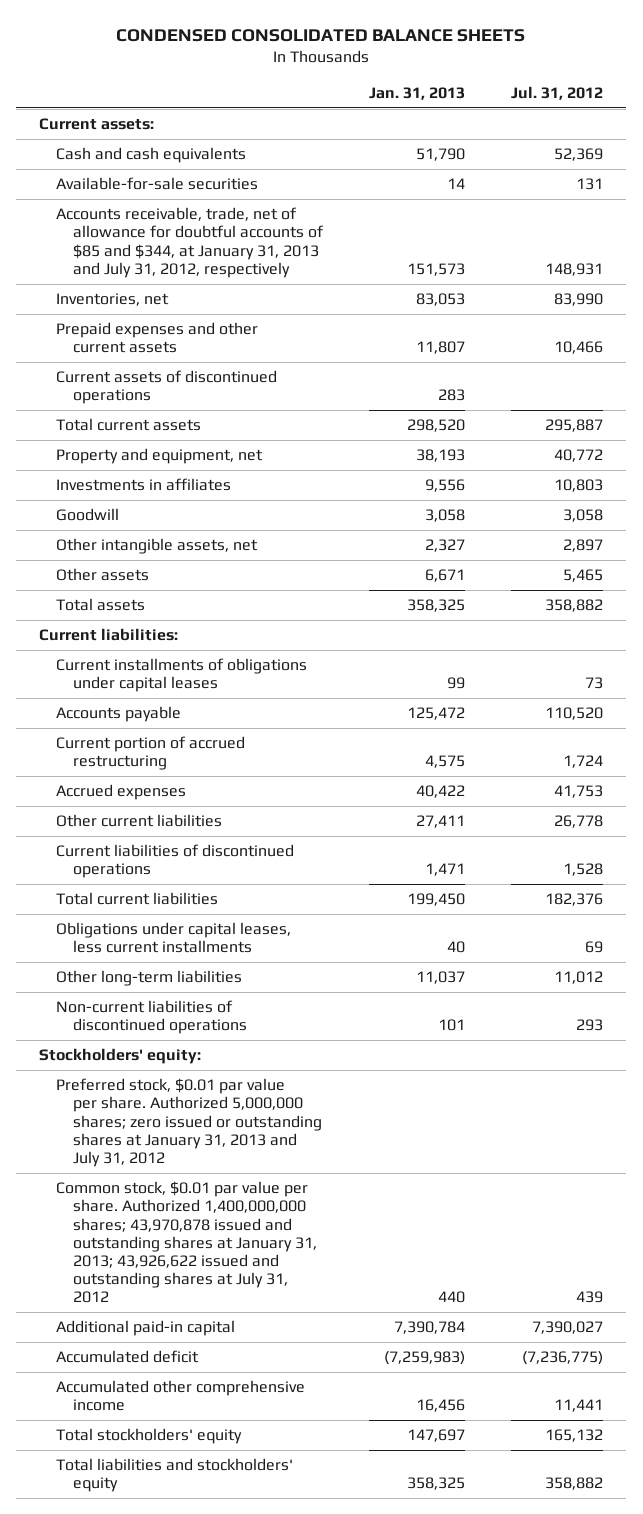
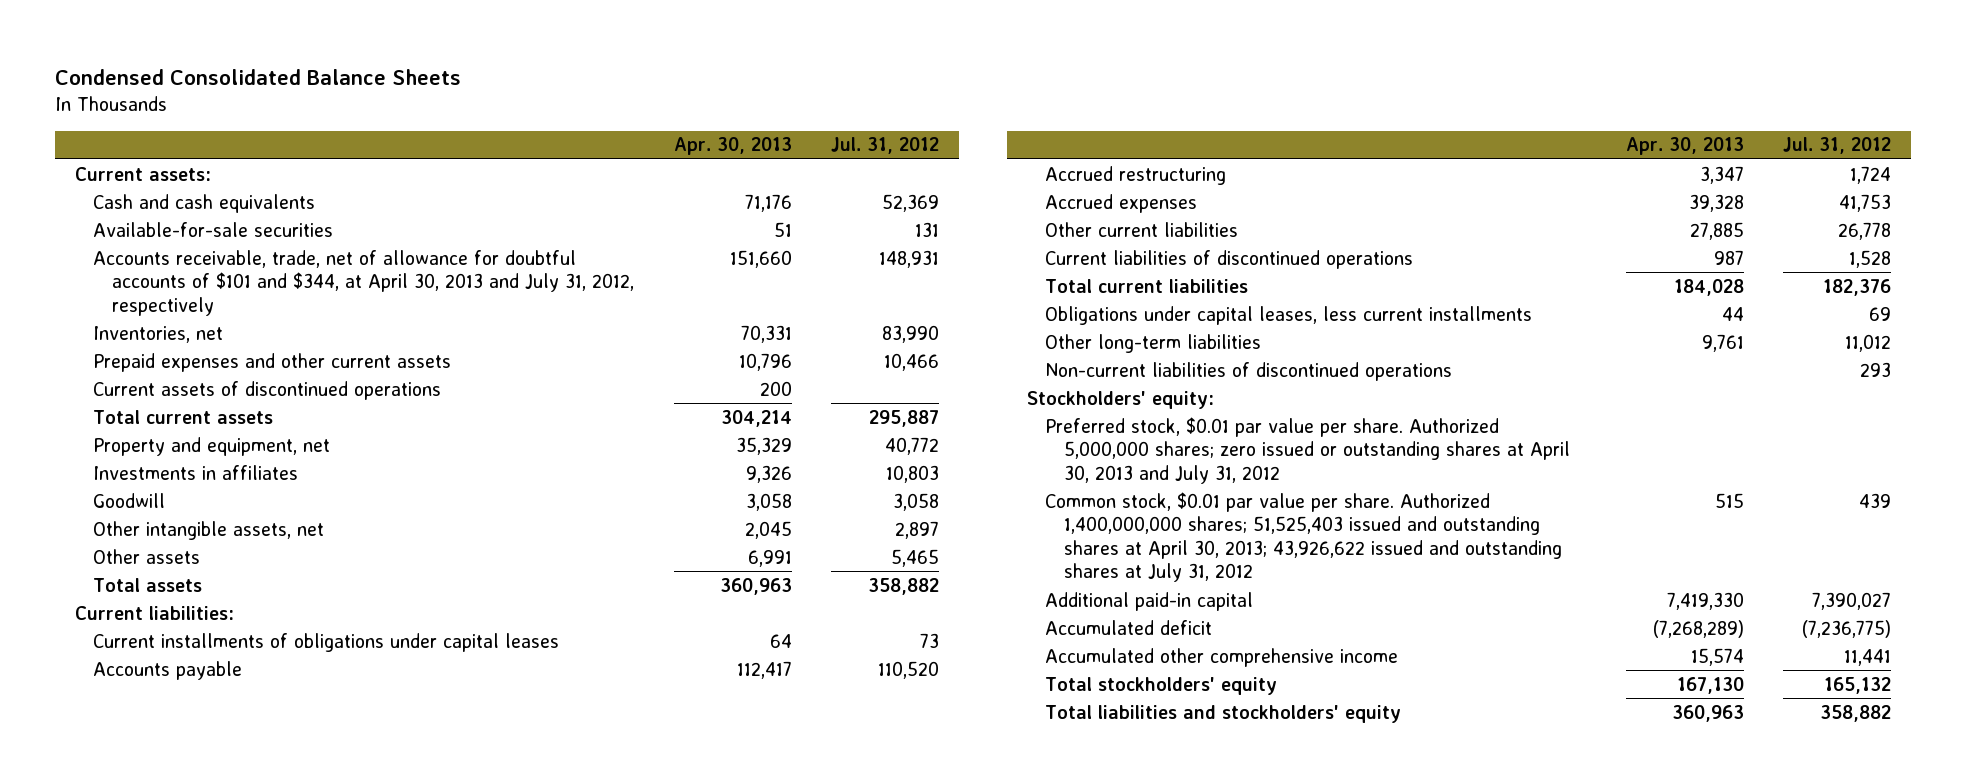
[116,28,526,42] CONDENSED CONSOLIDATED BALANCE SHEETS -> [55,69,462,86] Condensed Consolidated Balance Sheets
[368,86,465,100] Jan. 31, 2013 -> none
none -> [673,137,792,156] Apr. 30, 2013
[56,207,324,278] Accounts receivable, trade, net of allowance for doubtful accounts of $85 and $344, at January 31, 2013 and July 31, 2012, respectively -> [93,249,635,316] Accounts receivable, trade, net of allowance for doubtful accounts of $101 and $344, at April 30, 2013 and July 31, 2012, respectively
[56,736,246,771] Current portion of accrued restructuring -> [1045,165,1227,185] Accrued restructuring
[56,1078,322,1168] Preferred stock, $0.01 par value per share. Authorized 5,000,000 shares; zero issued or outstanding shares at January 31, 2013 and July 31, 2012 -> [1045,416,1571,484] Preferred stock, $0.01 par value per share. Authorized 5,000,000 shares; zero issued or outstanding shares at April 30, 2013 and July 31, 2012
[56,1181,317,1304] Common stock, $0.01 par value per share. Authorized 1,400,000,000 shares; 43,970,878 issued and outstanding shares at January 31, 2013; 43,926,622 issued and outstanding shares at July 31, 2012 -> [1045,491,1563,583] Common stock, $0.01 par value per share. Authorized 1,400,000,000 shares; 51,525,403 issued and outstanding shares at April 30, 2013; 43,926,622 issued and outstanding shares at July 31, 2012

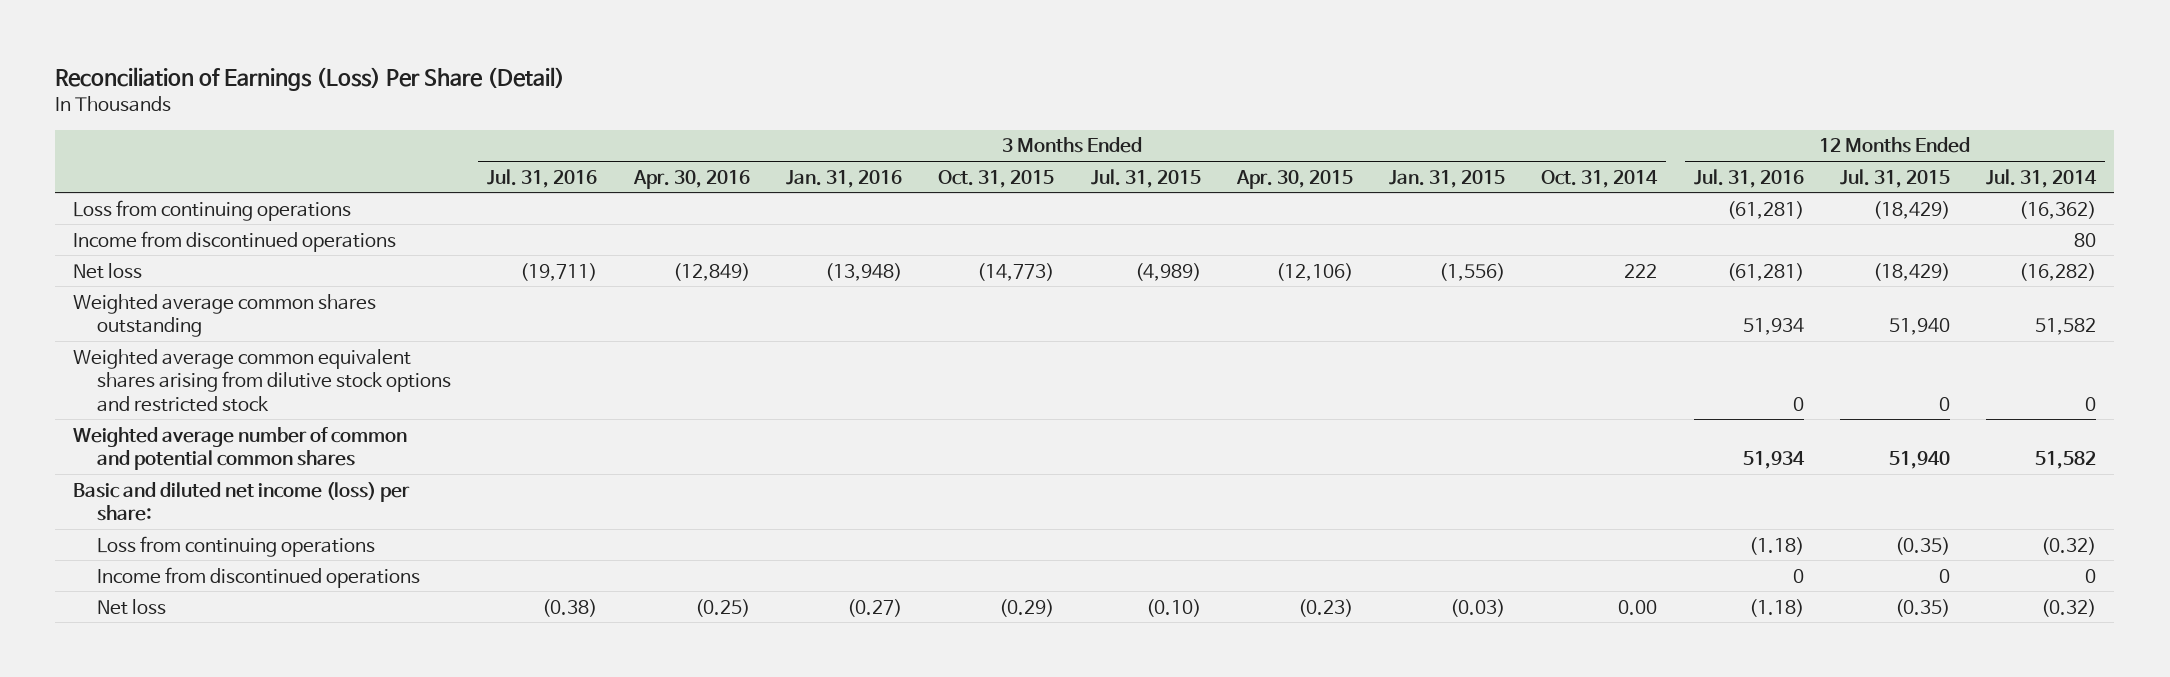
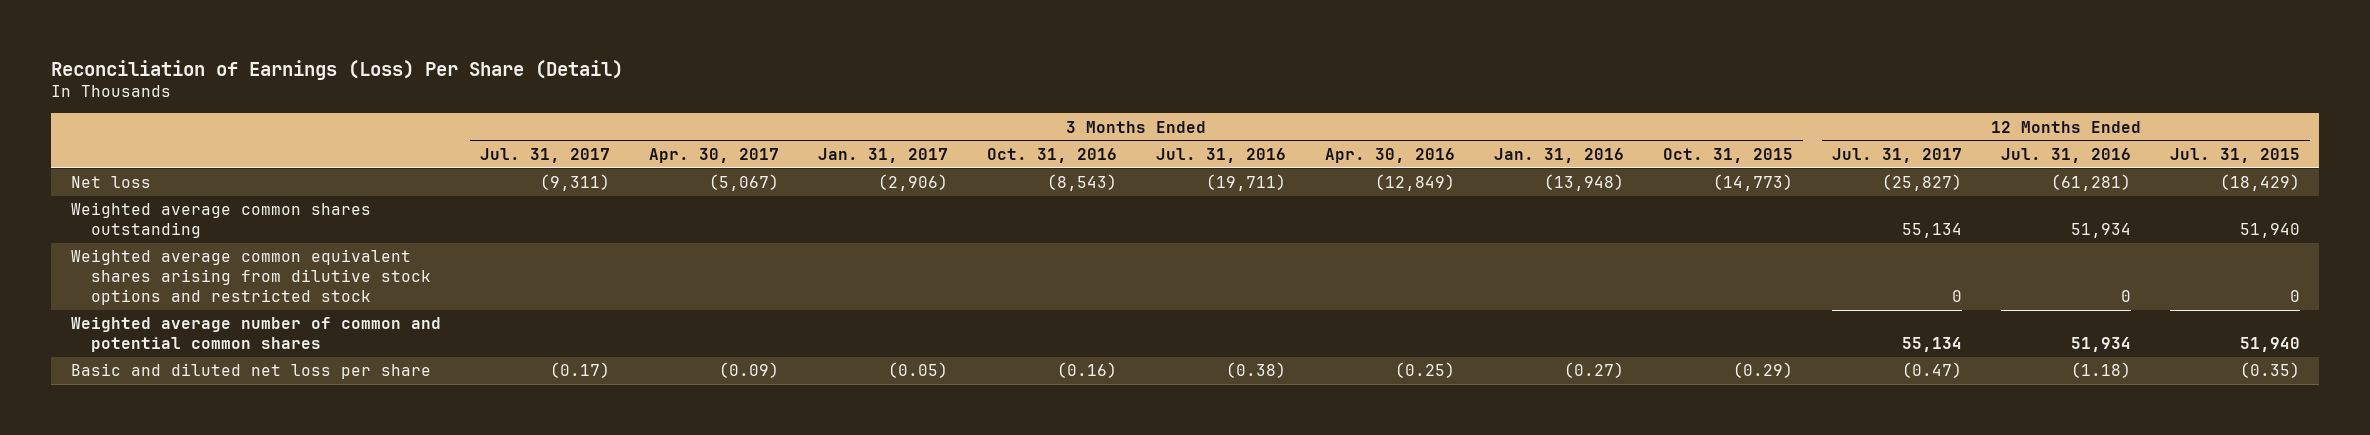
[1090,168,1201,188] Jul. 31, 2015 -> none
[1235,169,1353,189] Apr. 30, 2015 -> none
[1389,169,1506,188] Jan. 31, 2015 -> none
[1541,169,1659,188] Oct. 31, 2014 -> none
[1986,168,2098,188] Jul. 31, 2014 -> none
none -> [479,147,610,163] Jul. 31, 2017
none -> [648,147,779,163] Apr. 30, 2017
none -> [817,147,948,163] Jan. 31, 2017
none -> [986,147,1117,163] Oct. 31, 2016
none -> [1831,147,1962,163] Jul. 31, 2017
[73,199,352,221] Loss from continuing operations -> none
[73,230,397,252] Income from discontinued operations -> none
[73,481,411,522] Basic and diluted net income (loss) per share: -> none
[97,535,376,557] Loss from continuing operations -> none
[97,566,421,588] Income from discontinued operations -> none
[97,598,167,615] Net loss -> [70,363,431,380] Basic and diluted net loss per share

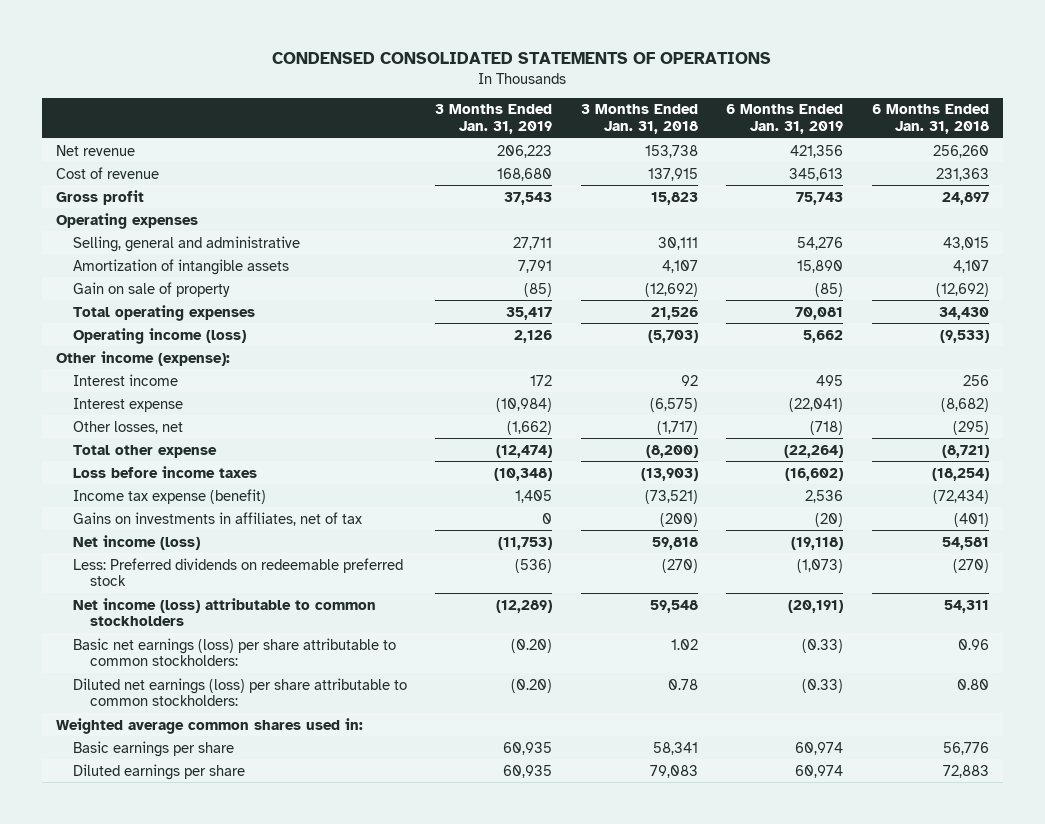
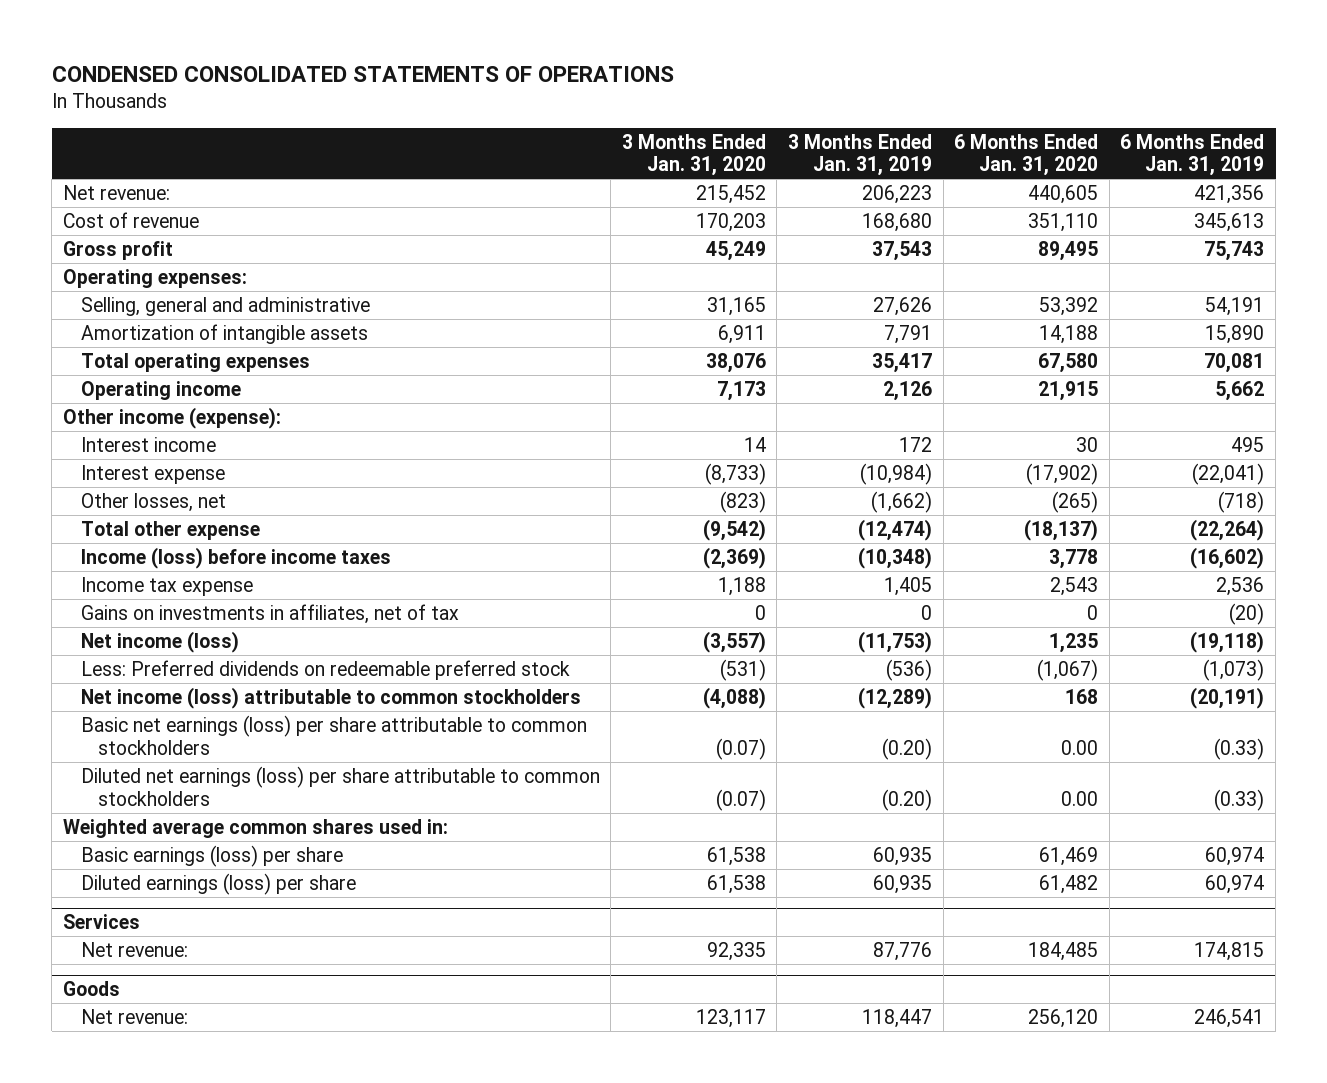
[580,104,698,135] 3 Months Ended Jan. 31, 2018 -> none
[871,104,989,135] 6 Months Ended Jan. 31, 2018 -> none
none -> [621,133,766,177] 3 Months Ended Jan. 31, 2020
none -> [954,133,1099,177] 6 Months Ended Jan. 31, 2020
[56,144,136,156] Net revenue -> [62,184,170,200] Net revenue:
[56,212,199,229] Operating expenses -> [62,268,247,288] Operating expenses:
[513,236,553,250] 27,711 -> [873,296,933,316] 27,626
[797,236,844,250] 54,276 -> [1205,296,1265,316] 54,191
[72,281,230,297] Gain on sale of property -> none
[72,327,246,344] Operating income (loss) -> [80,380,241,400] Operating income
[72,465,257,478] Loss before income taxes -> [80,546,391,569] Income (loss) before income taxes
[72,488,266,504] Income tax expense (benefit) -> [80,576,253,596] Income tax expense
[72,637,396,667] Basic net earnings (loss) per share attributable to common stockholders: -> [80,714,587,755] Basic net earnings (loss) per share attributable to common stockholders
[72,677,407,707] Diluted net earnings (loss) per share attributable to common stockholders: -> [80,765,600,806] Diluted net earnings (loss) per share attributable to common stockholders
[72,740,234,757] Basic earnings per share -> [80,844,343,867] Basic earnings (loss) per share
[72,763,245,780] Diluted earnings per share -> [80,872,356,895] Diluted earnings (loss) per share
none -> [62,914,140,930] Services
none -> [80,941,188,957] Net revenue:
none -> [62,981,120,997] Goods
none -> [80,1008,188,1024] Net revenue:

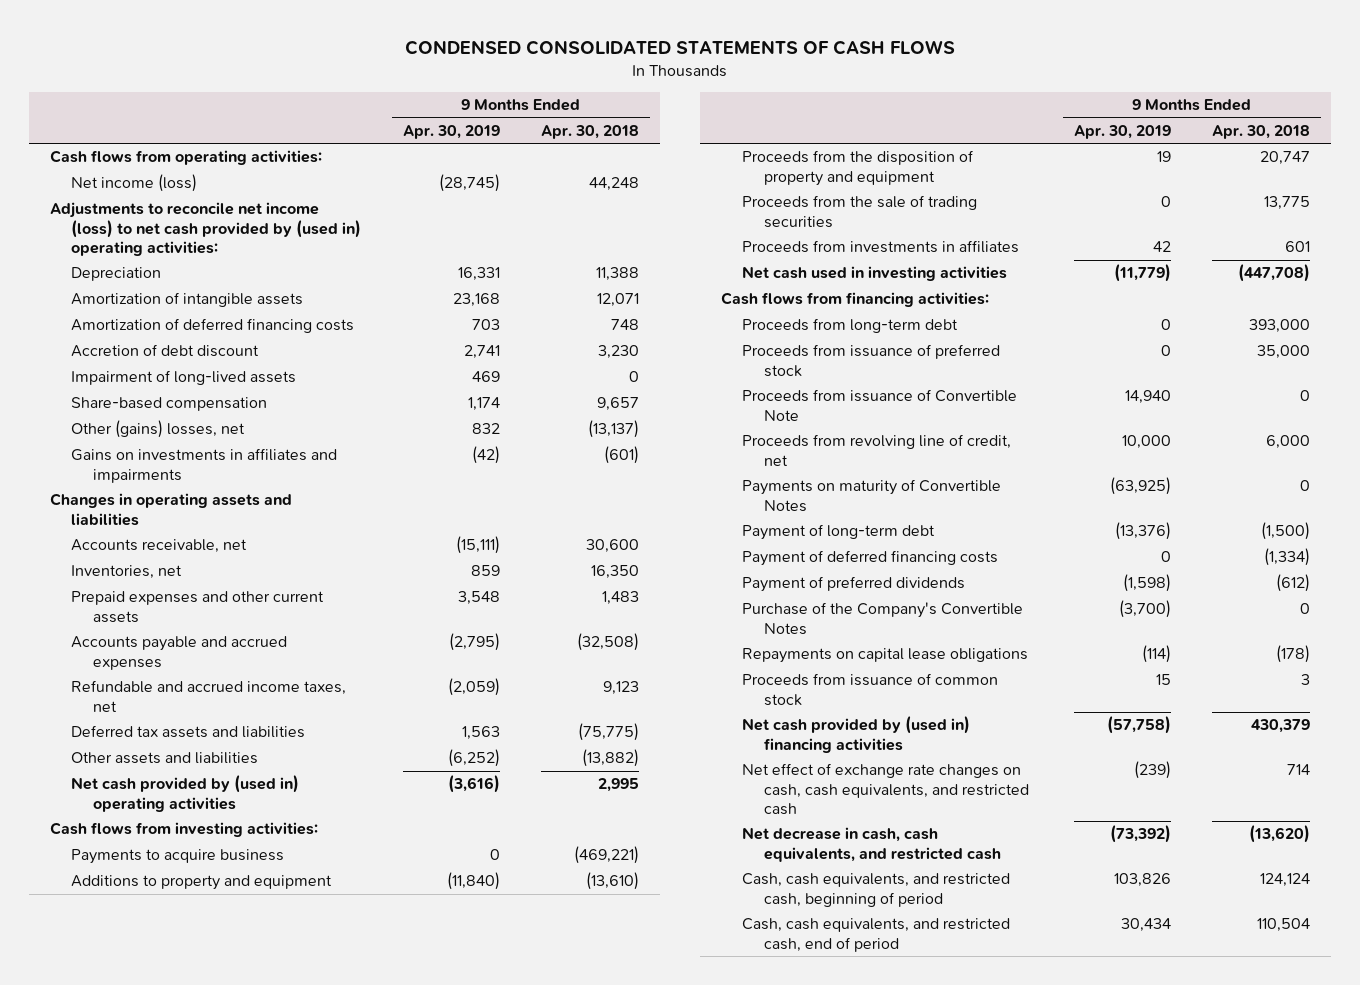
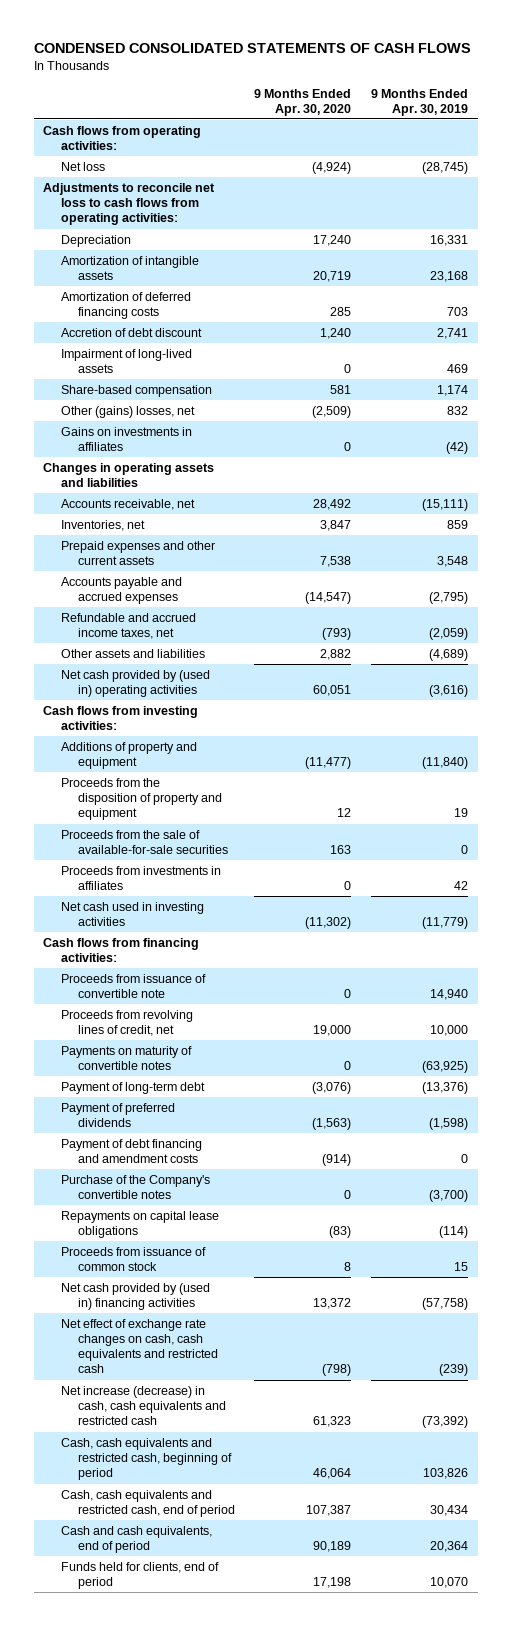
[541,124,640,139] Apr. 30, 2018 -> none
none -> [254,88,352,116] 9 Months Ended Apr. 30, 2020
[71,174,198,193] Net income (loss) -> [60,162,105,172] Net loss
[49,202,362,256] Adjustments to reconcile net income (loss) to net cash provided by (used in) operating activities: -> [43,183,216,226] Adjustments to reconcile net loss to cash flows from operating activities:
[71,448,338,483] Gains on investments in affiliates and impairments -> [60,427,192,452] Gains on investments in affiliates
[71,725,306,739] Deferred tax assets and liabilities -> none
[447,749,500,768] (6,252) -> [429,649,469,662] (4,689)
[71,849,285,865] Payments to acquire business -> none
[71,875,333,891] Additions to property and equipment -> [60,742,197,770] Additions of property and equipment
[742,195,978,228] Proceeds from the sale of trading securities -> [60,830,228,855] Proceeds from the sale of available-for-sale securities
[742,318,959,334] Proceeds from long-term debt -> none
[742,344,1001,377] Proceeds from issuance of preferred stock -> none
[742,389,1018,421] Proceeds from issuance of Convertible Note -> [60,974,206,999] Proceeds from issuance of convertible note
[742,434,1012,466] Proceeds from revolving line of credit, net -> [60,1010,193,1037] Proceeds from revolving lines of credit, net
[742,479,1002,512] Payments on maturity of Convertible Notes -> [60,1046,192,1071] Payments on maturity of convertible notes
[742,550,999,567] Payment of deferred financing costs -> none
none -> [60,1139,202,1164] Payment of debt financing and amendment costs
[742,602,1024,635] Purchase of the Company's Convertible Notes -> [60,1175,210,1200] Purchase of the Company's convertible notes
[742,763,1029,815] Net effect of exchange rate changes on cash, cash equivalents, and restricted cash -> [60,1319,218,1374] Net effect of exchange rate changes on cash, cash equivalents and restricted cash
[742,827,1001,862] Net decrease in cash, cash equivalents, and restricted cash -> [60,1386,226,1426] Net increase (decrease) in cash, cash equivalents and restricted cash
[742,873,1011,907] Cash, cash equivalents, and restricted cash, beginning of period -> [60,1438,232,1481] Cash, cash equivalents and restricted cash, beginning of period
[742,918,1011,952] Cash, cash equivalents, and restricted cash, end of period -> [60,1490,235,1518] Cash, cash equivalents and restricted cash, end of period
none -> [60,1526,212,1554] Cash and cash equivalents, end of period
none -> [60,1562,219,1590] Funds held for clients, end of period

